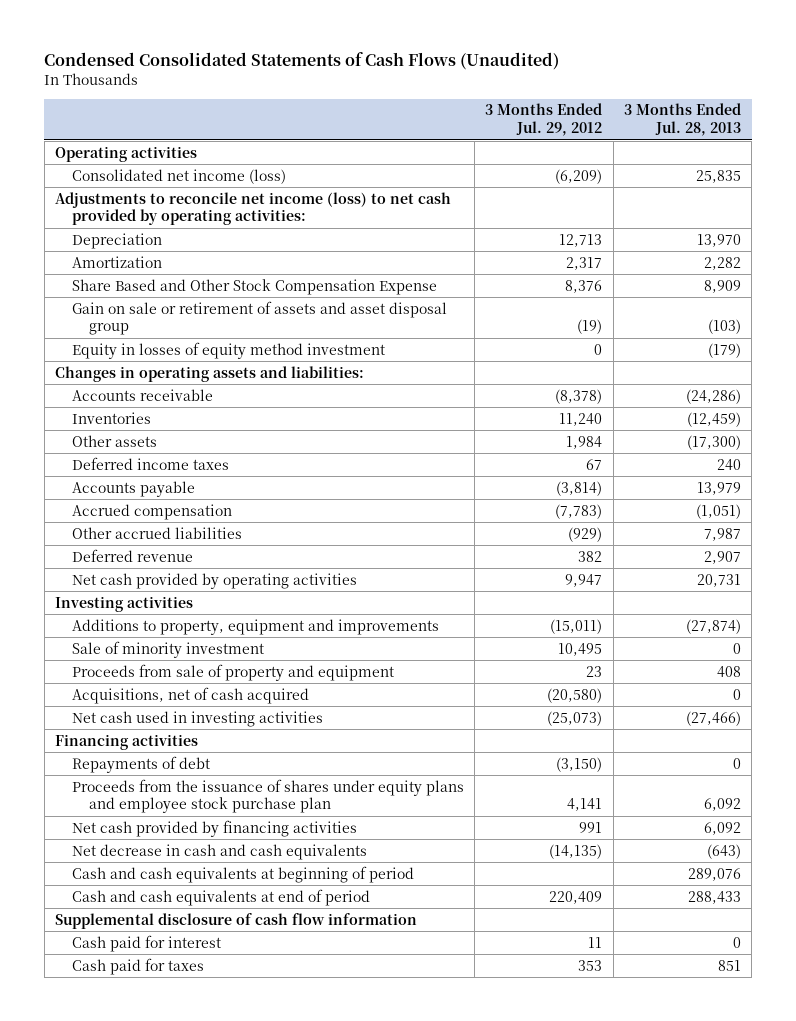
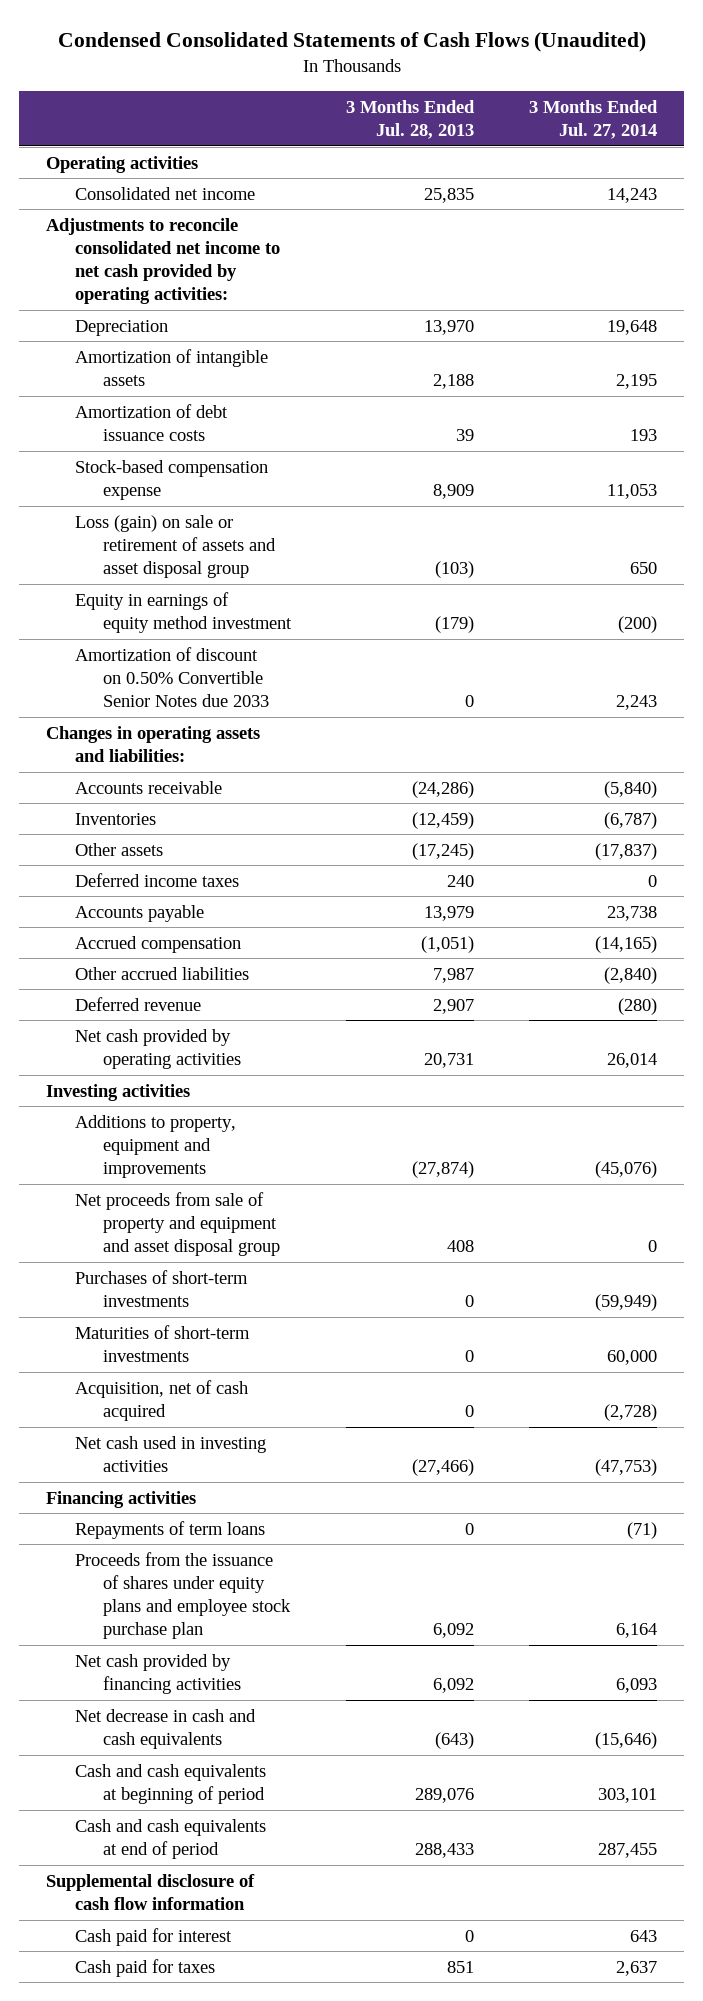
[485,103,603,137] 3 Months Ended Jul. 29, 2012 -> none
none -> [528,99,658,139] 3 Months Ended Jul. 27, 2014
[71,168,286,184] Consolidated net income (loss) -> [74,186,255,200] Consolidated net income
[54,191,451,226] Adjustments to reconcile net income (loss) to net cash provided by operating activities: -> [46,217,280,305] Adjustments to reconcile consolidated net income to net cash provided by operating activities:
none -> [74,348,268,386] Amortization of intangible assets
[71,255,162,268] Amortization -> [74,403,228,441] Amortization of debt issuance costs
[703,256,741,270] 2,282 -> [456,428,475,441] 39
[71,278,437,295] Share Based and Other Stock Compensation Expense -> [74,459,268,500] Stock-based compensation expense
[71,300,447,336] Gain on sale or retirement of assets and asset disposal group -> [74,514,277,579] Loss (gain) on sale or retirement of assets and asset disposal group
[71,341,385,359] Equity in losses of equity method investment -> [74,591,293,633] Equity in earnings of equity method investment
none -> [74,646,270,708] Amortization of discount on 0.50% Convertible Senior Notes due 2033
[686,434,741,450] (17,300) -> [412,842,475,860] (17,245)
[71,640,264,658] Sale of minority investment -> none
[71,663,394,681] Proceeds from sale of property and equipment -> [74,1191,281,1257] Net proceeds from sale of property and equipment and asset disposal group
none -> [74,1269,248,1307] Purchases of short-term investments
none -> [74,1324,250,1362] Maturities of short-term investments
[71,686,309,704] Acquisitions, net of cash acquired -> [74,1379,248,1421] Acquisition, net of cash acquired
[71,755,210,773] Repayments of debt -> [74,1520,265,1539] Repayments of term loans

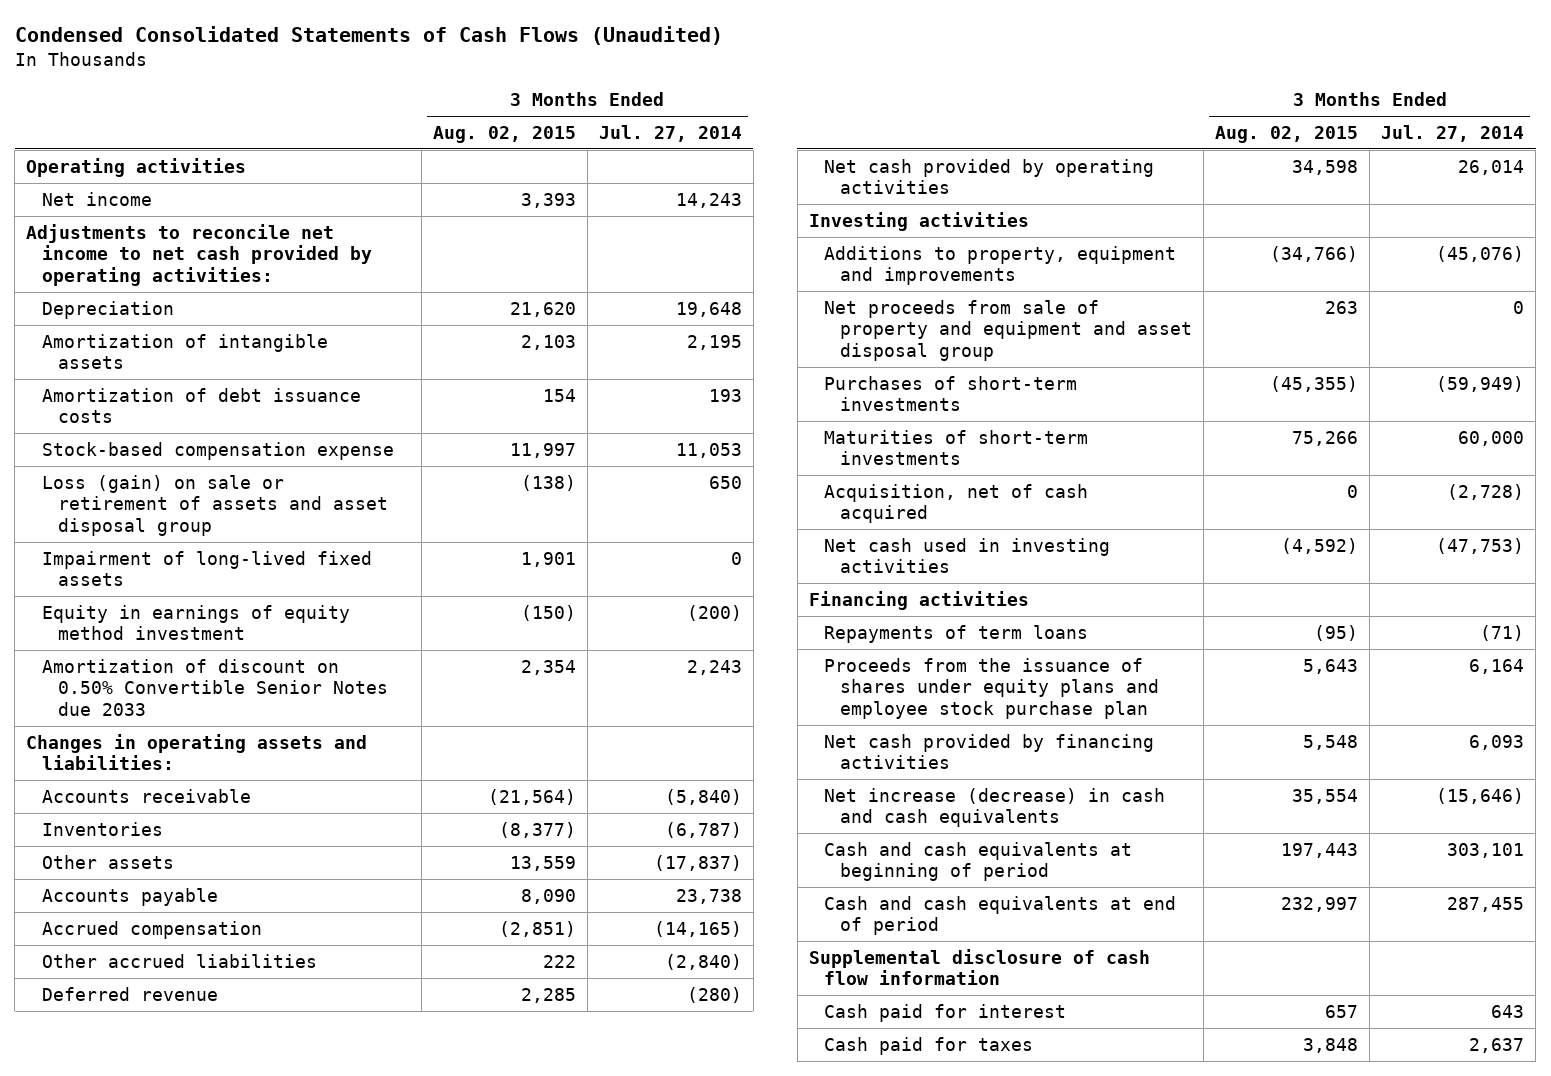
[346,99,476,139] 3 Months Ended Jul. 28, 2013 -> none
none -> [432,125,576,143] Aug. 02, 2015
[74,186,255,200] Consolidated net income -> [41,191,152,206] Net income
[46,217,280,305] Adjustments to reconcile consolidated net income to net cash provided by operating activities: -> [26,223,372,286] Adjustments to reconcile net income to net cash provided by operating activities:
none -> [41,550,372,587] Impairment of long-lived fixed assets
[74,872,239,887] Deferred income taxes -> none
[74,1708,256,1749] Net decrease in cash and cash equivalents -> [824,787,1166,828] Net increase (decrease) in cash and cash equivalents

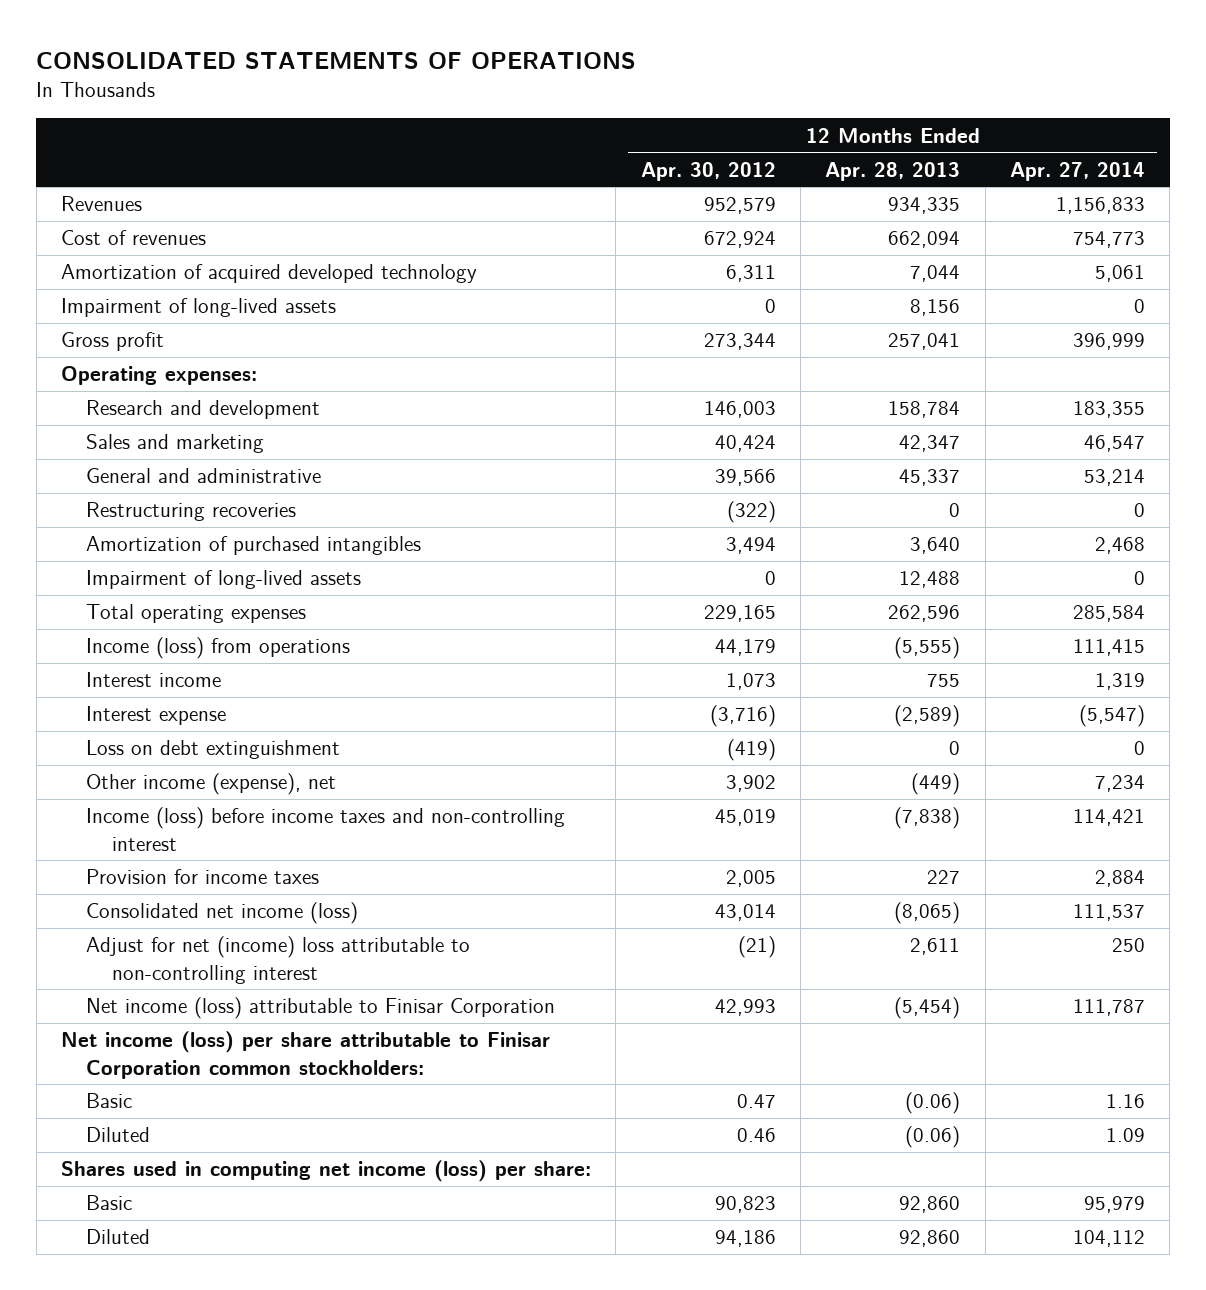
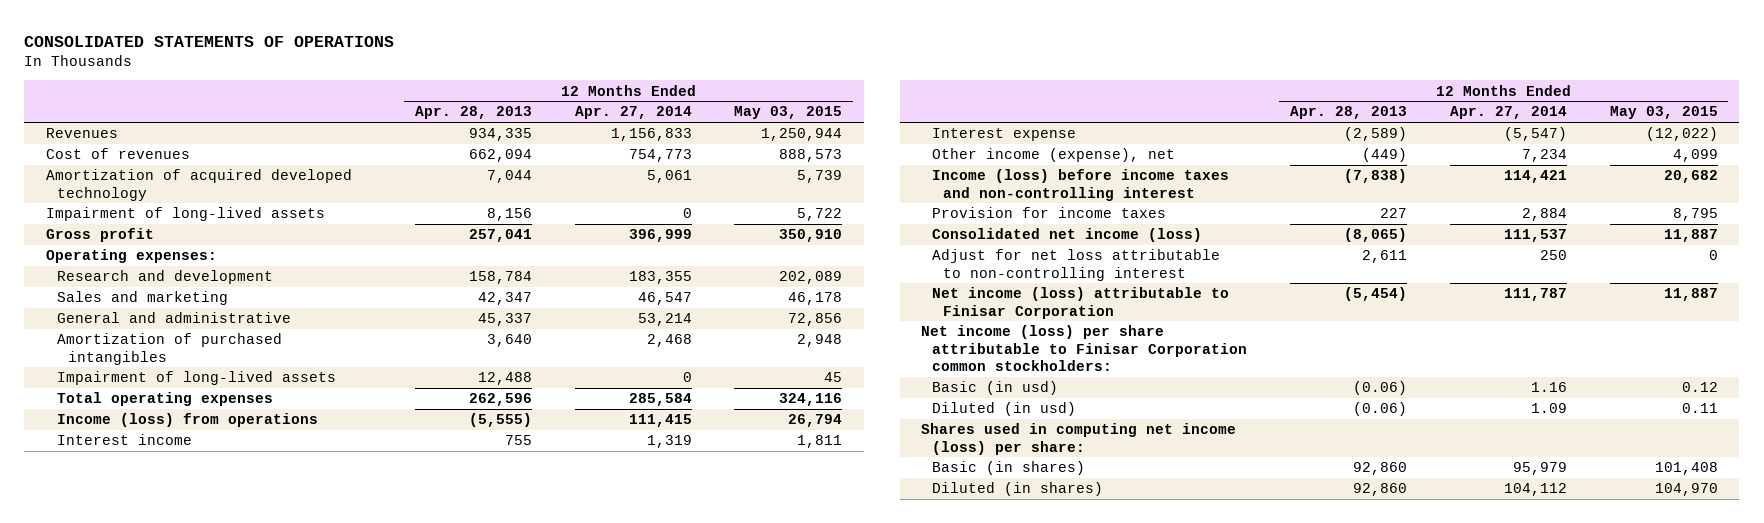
[640,161,776,181] Apr. 30, 2012 -> none
none -> [734,106,843,120] May 03, 2015
[86,502,297,522] Restructuring recoveries -> none
[86,740,341,760] Loss on debt extinguishment -> none
[86,936,471,984] Adjust for net (income) loss attributable to non-controlling interest -> [931,249,1220,281] Adjust for net loss attributable to non-controlling interest
[86,1093,133,1109] Basic -> [931,381,1058,396] Basic (in usd)
[86,1127,151,1143] Diluted -> [931,402,1076,417] Diluted (in usd)
[86,1195,133,1211] Basic -> [931,461,1085,476] Basic (in shares)
[86,1229,151,1245] Diluted -> [931,482,1103,497] Diluted (in shares)

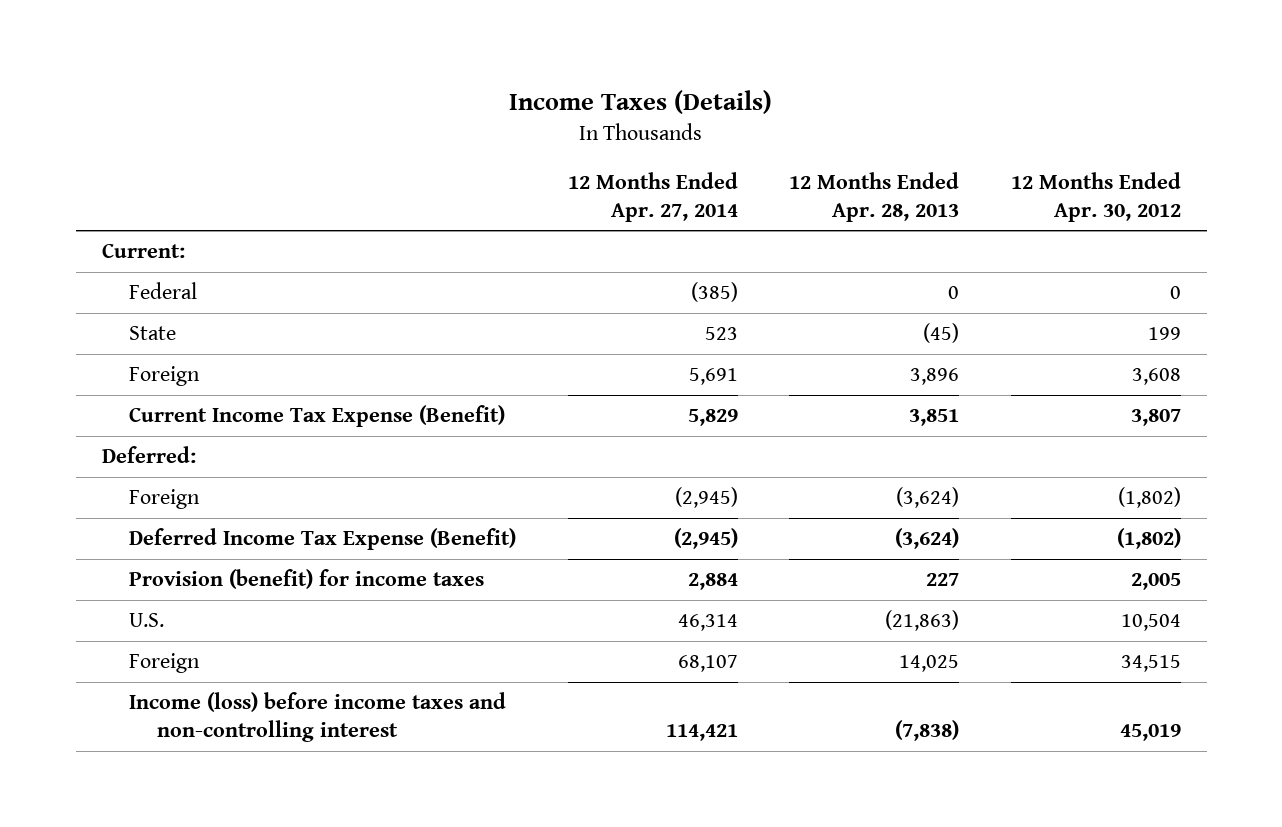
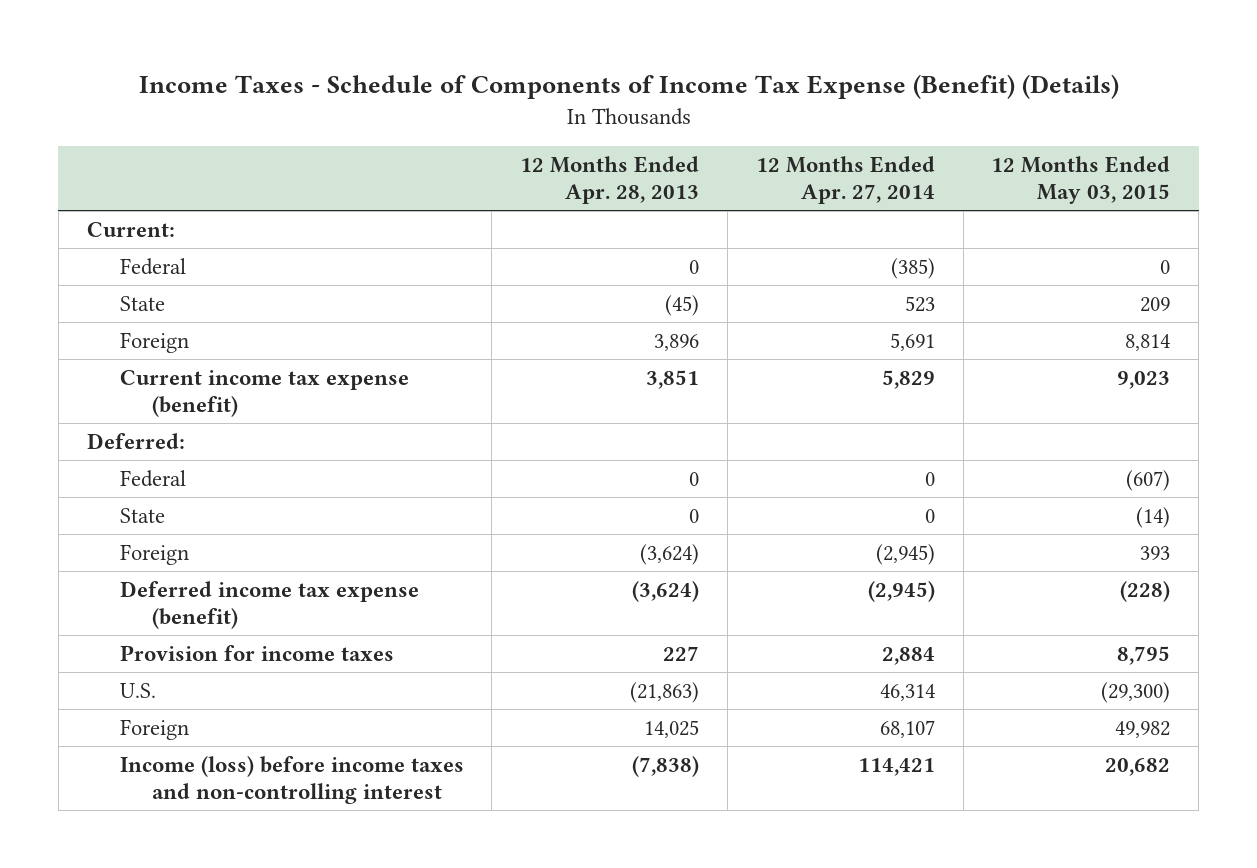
[509,89,773,114] Income Taxes (Details) -> [138,74,1119,100] Income Taxes - Schedule of Components of Income Tax Expense (Benefit) (Details)
[1010,171,1181,222] 12 Months Ended Apr. 30, 2012 -> none
none -> [991,156,1171,204] 12 Months Ended May 03, 2015
[129,405,506,428] Current Income Tax Expense (Benefit) -> [119,369,409,417] Current income tax expense (benefit)
none -> [119,469,186,487] Federal
none -> [119,507,165,523] State
[129,528,517,551] Deferred Income Tax Expense (Benefit) -> [119,580,419,629] Deferred income tax expense (benefit)
[129,569,485,590] Provision (benefit) for income taxes -> [119,644,394,661] Provision for income taxes

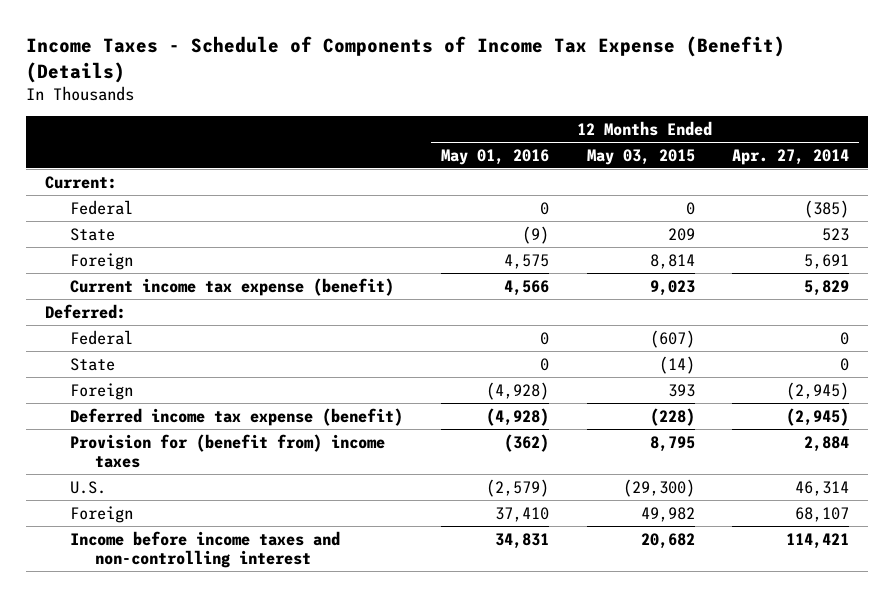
[520,156,700,204] 12 Months Ended Apr. 28, 2013 -> none
none -> [440,148,549,165] May 01, 2016
[119,644,394,661] Provision for income taxes -> [70,433,386,469] Provision for (benefit from) income taxes
[119,755,464,804] Income (loss) before income taxes and non-controlling interest -> [70,530,341,569] Income before income taxes and non-controlling interest

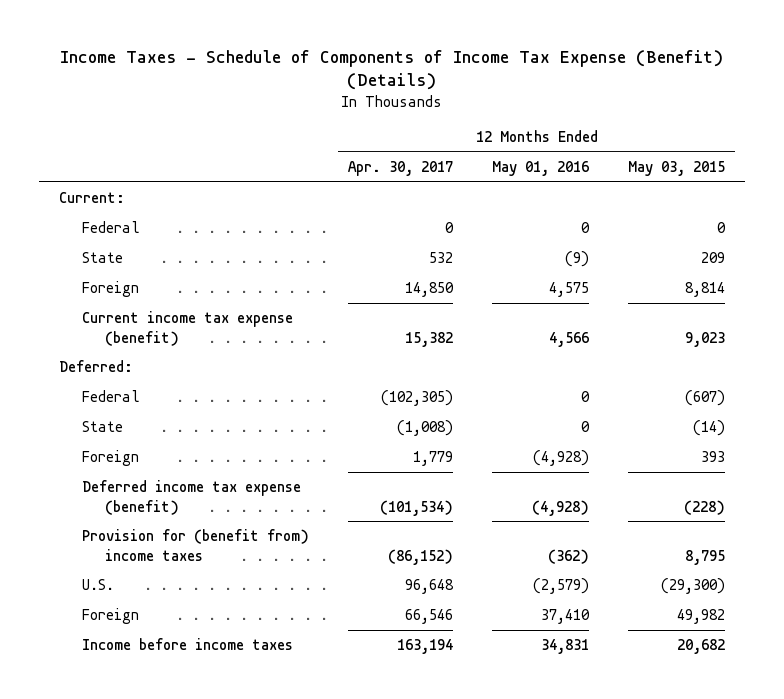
[732,148,850,165] Apr. 27, 2014 -> none
none -> [347,160,453,176] Apr. 30, 2017
[70,530,341,569] Income before income taxes and non-controlling interest -> [81,638,293,651] Income before income taxes

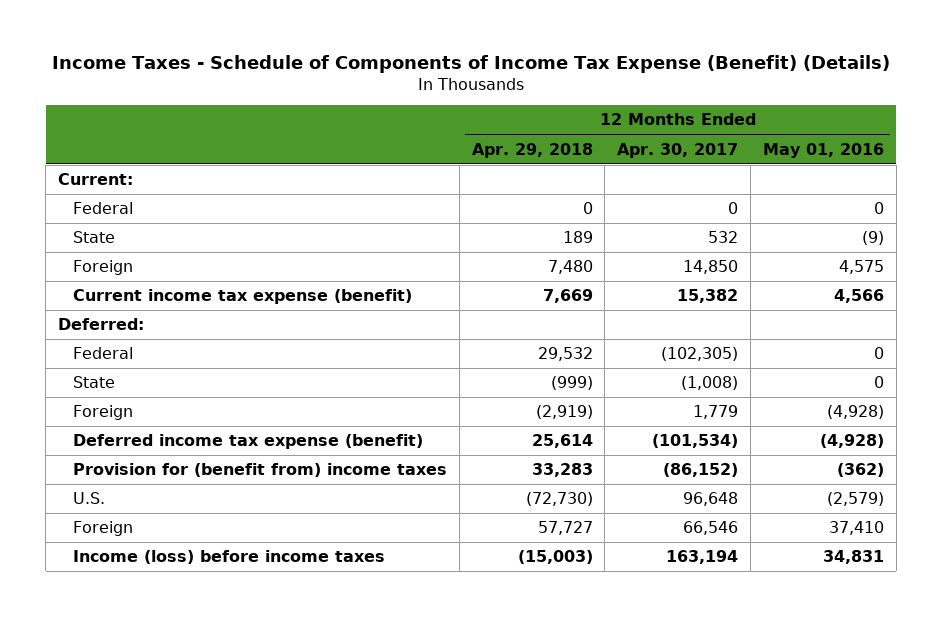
[628,160,726,176] May 03, 2015 -> none
none -> [471,142,593,158] Apr. 29, 2018
[81,638,293,651] Income before income taxes -> [72,550,385,565] Income (loss) before income taxes

